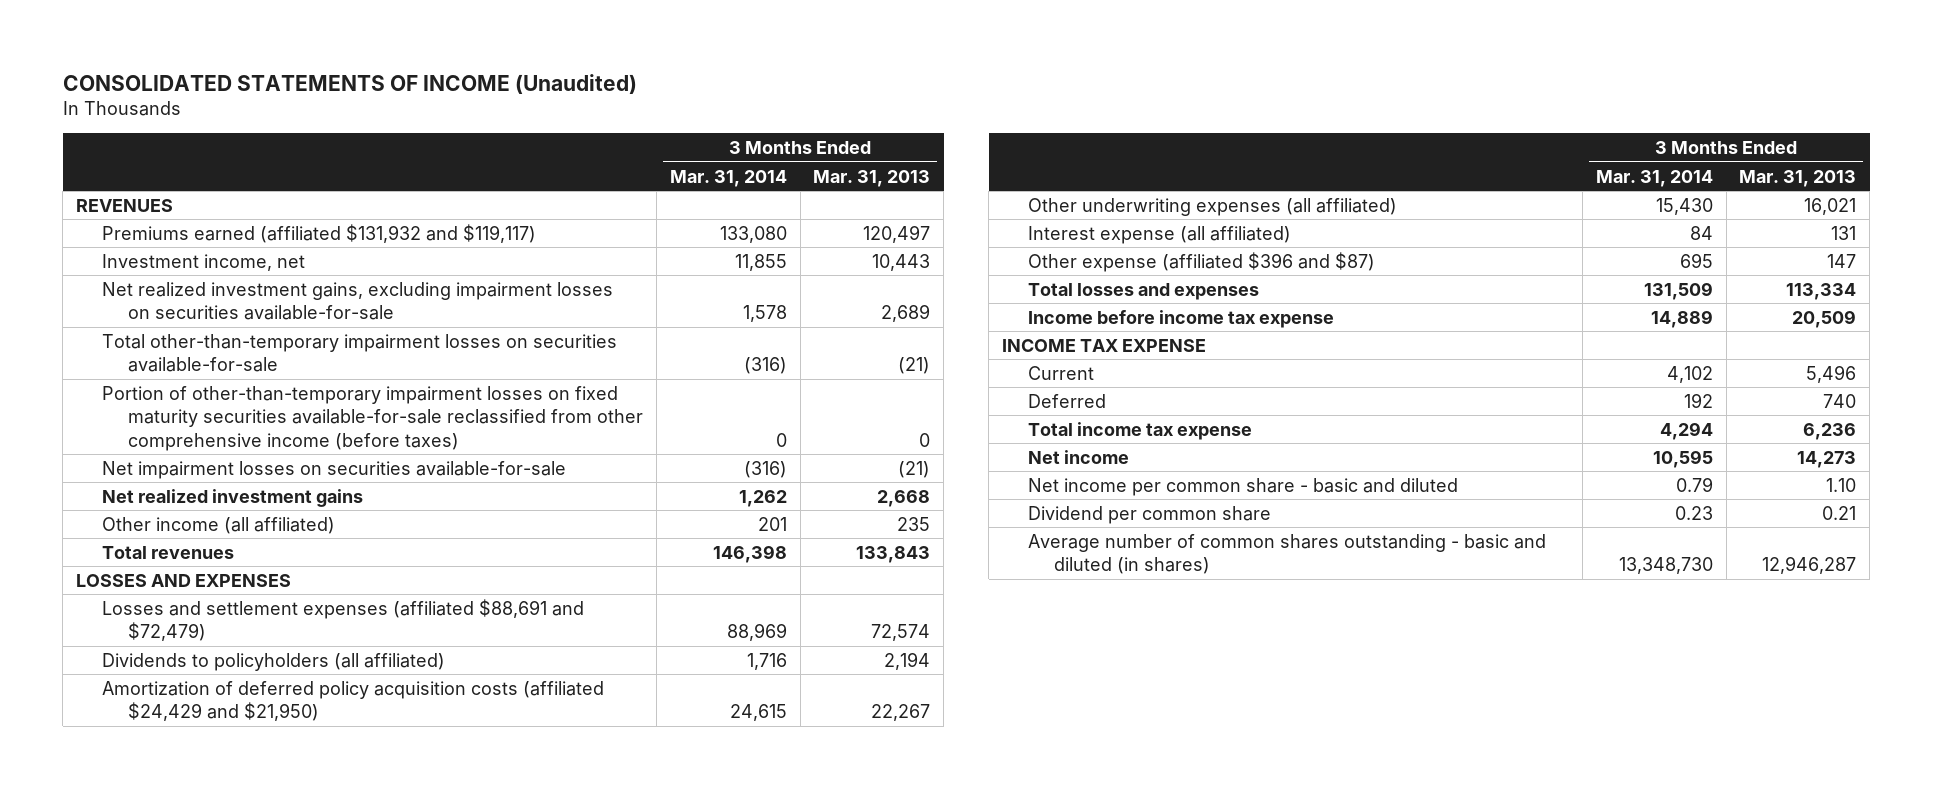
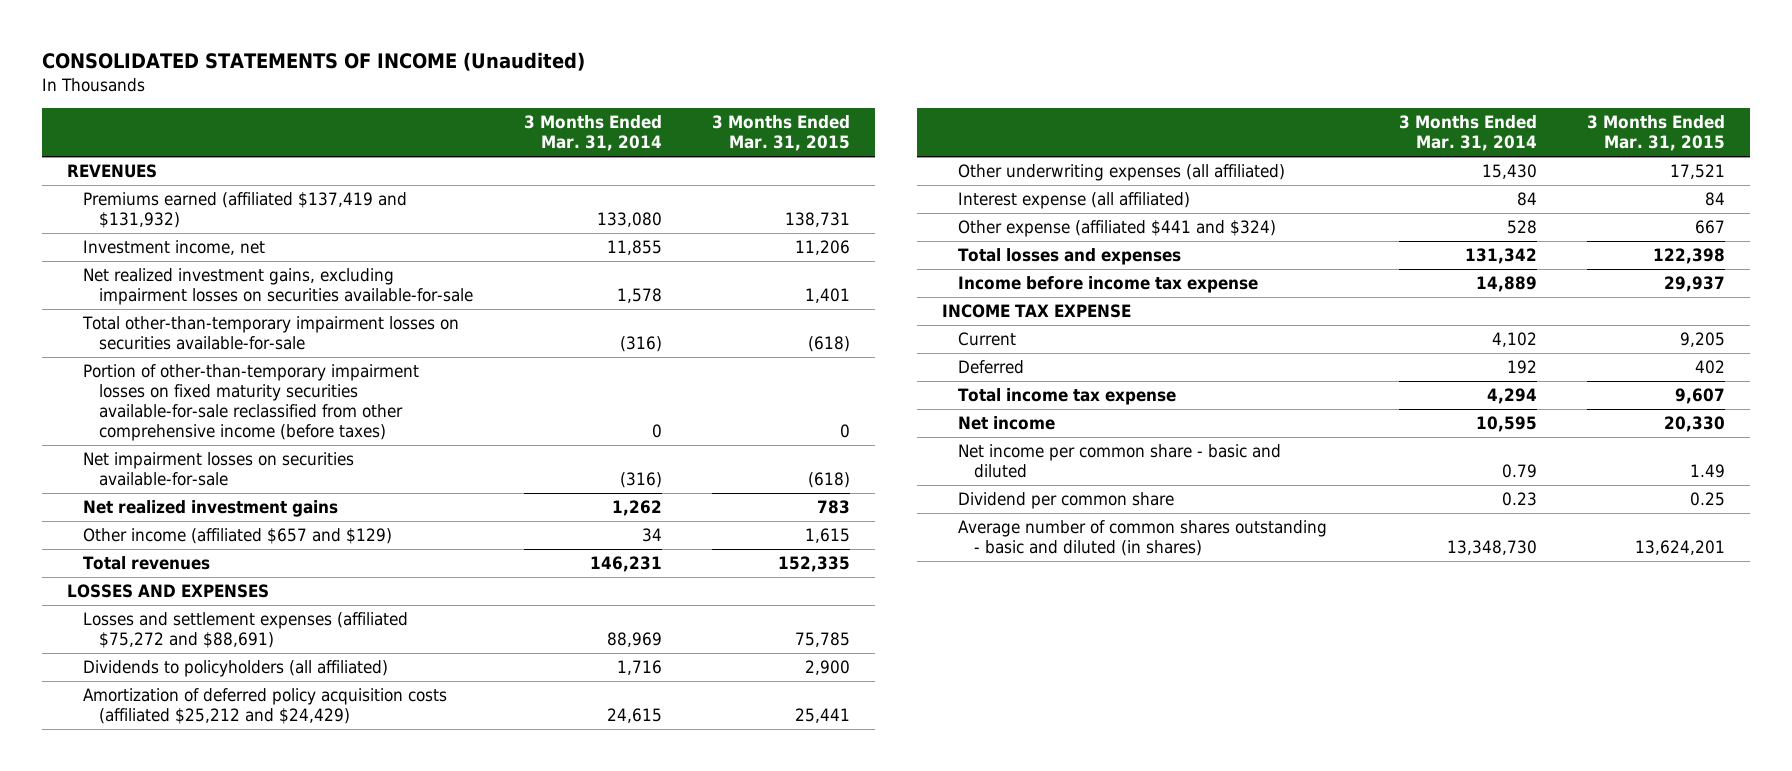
[813,169,931,187] Mar. 31, 2013 -> none
none -> [711,115,850,152] 3 Months Ended Mar. 31, 2015
[102,223,537,243] Premiums earned (affiliated $131,932 and $119,117) -> [83,192,408,229] Premiums earned (affiliated $137,419 and $131,932)
[102,516,336,534] Other income (all affiliated) -> none
none -> [83,528,393,545] Other income (affiliated $657 and $129)
[712,544,787,563] 146,398 -> [589,556,662,573] 146,231
[102,598,585,642] Losses and settlement expenses (affiliated $88,691 and $72,479) -> [83,612,409,649] Losses and settlement expenses (affiliated $75,272 and $88,691)
[102,680,605,722] Amortization of deferred policy acquisition costs (affiliated $24,429 and $21,950) -> [83,688,448,725] Amortization of deferred policy acquisition costs (affiliated $25,212 and $24,429)
[1028,251,1376,272] Other expense (affiliated $396 and $87) -> [958,220,1277,238] Other expense (affiliated $441 and $324)
[1679,252,1713,268] 695 -> [1506,220,1537,235] 528
[1643,281,1713,300] 131,509 -> [1464,248,1537,265] 131,342

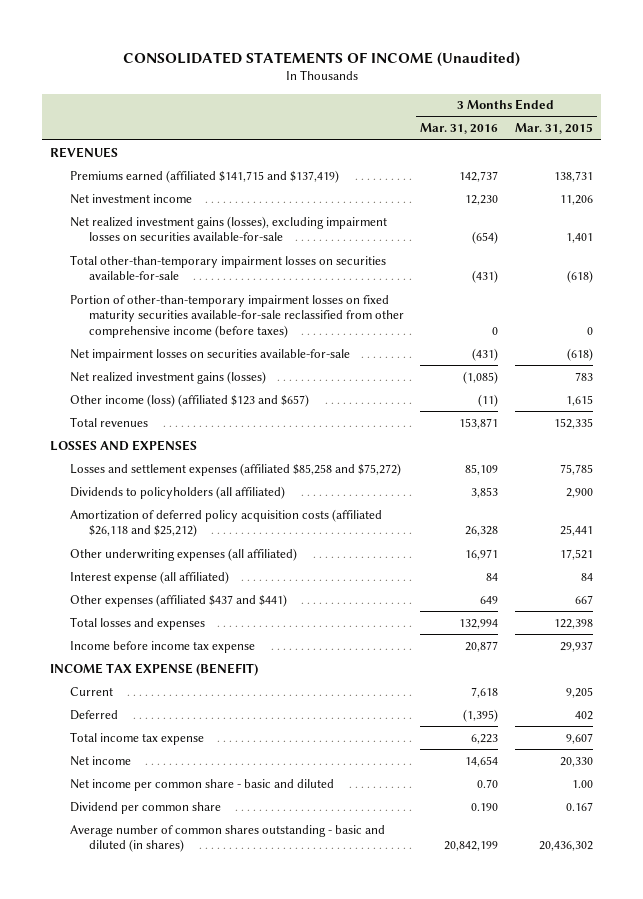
[523,115,662,152] 3 Months Ended Mar. 31, 2014 -> none
none -> [420,123,499,135] Mar. 31, 2016
[83,192,408,229] Premiums earned (affiliated $137,419 and $131,932) -> [69,169,339,183] Premiums earned (affiliated $141,715 and $137,419)
[83,240,266,256] Investment income, net -> [69,193,192,204] Net investment income
[83,268,474,306] Net realized investment gains, excluding impairment losses on securities available-for-sale -> [69,215,387,242] Net realized investment gains (losses), excluding impairment losses on securities available-for-sale
[83,500,339,518] Net realized investment gains -> [69,370,266,384] Net realized investment gains (losses)
[83,528,393,545] Other income (affiliated $657 and $129) -> [69,393,309,407] Other income (loss) (affiliated $123 and $657)
[83,612,409,649] Losses and settlement expenses (affiliated $75,272 and $88,691) -> [69,462,401,476] Losses and settlement expenses (affiliated $85,258 and $75,272)
[83,688,448,725] Amortization of deferred policy acquisition costs (affiliated $25,212 and $24,429) -> [69,508,382,538] Amortization of deferred policy acquisition costs (affiliated $26,118 and $25,212)
[958,220,1277,238] Other expense (affiliated $441 and $324) -> [69,593,287,607] Other expenses (affiliated $437 and $441)
[942,304,1132,319] INCOME TAX EXPENSE -> [50,662,259,676] INCOME TAX EXPENSE (BENEFIT)
[1690,464,1726,479] 1.49 -> [571,779,593,788] 1.00
[1690,492,1726,507] 0.25 -> [565,801,593,811] 0.167
[1635,540,1726,556] 13,624,201 -> [538,841,593,852] 20,436,302

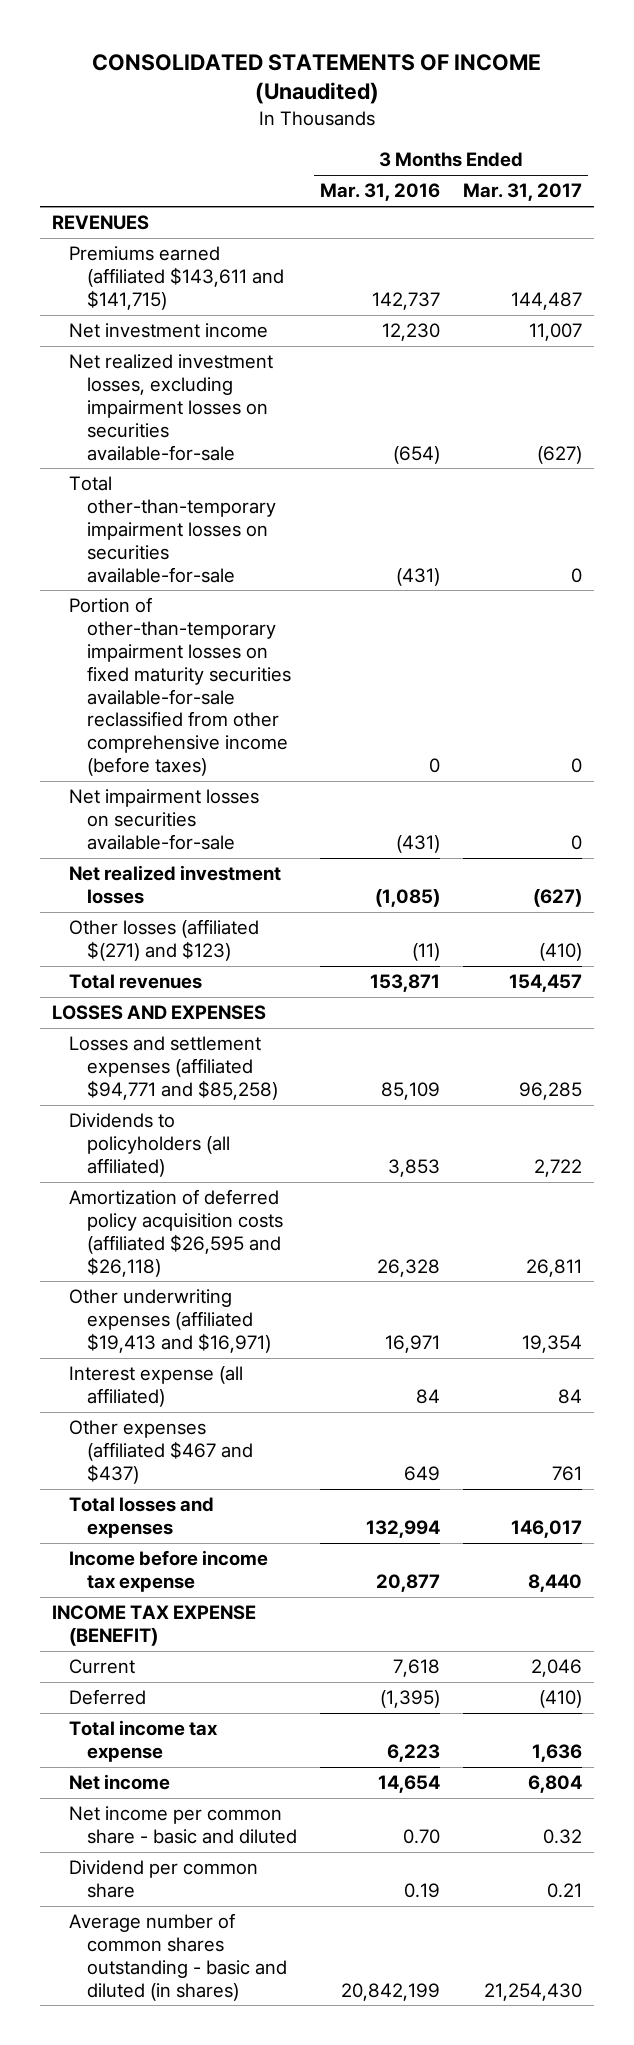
[514,123,593,135] Mar. 31, 2015 -> none
none -> [463,183,583,202] Mar. 31, 2017
[69,169,339,183] Premiums earned (affiliated $141,715 and $137,419) -> [69,246,284,310] Premiums earned (affiliated $143,611 and $141,715)
[69,215,387,242] Net realized investment gains (losses), excluding impairment losses on securities available-for-sale -> [69,354,274,461] Net realized investment losses, excluding impairment losses on securities available-for-sale
[69,370,266,384] Net realized investment gains (losses) -> [69,865,282,905] Net realized investment losses
[69,393,309,407] Other income (loss) (affiliated $123 and $657) -> [69,919,260,962] Other losses (affiliated $(271) and $123)
[69,462,401,476] Losses and settlement expenses (affiliated $85,258 and $75,272) -> [69,1036,278,1100] Losses and settlement expenses (affiliated $94,771 and $85,258)
[69,508,382,538] Amortization of deferred policy acquisition costs (affiliated $26,118 and $25,212) -> [69,1189,283,1277] Amortization of deferred policy acquisition costs (affiliated $26,595 and $26,118)
[69,547,297,561] Other underwriting expenses (all affiliated) -> [69,1289,271,1353] Other underwriting expenses (affiliated $19,413 and $16,971)
[69,593,287,607] Other expenses (affiliated $437 and $441) -> [69,1420,253,1484] Other expenses (affiliated $467 and $437)
[471,802,499,811] 0.190 -> [403,1883,440,1899] 0.19

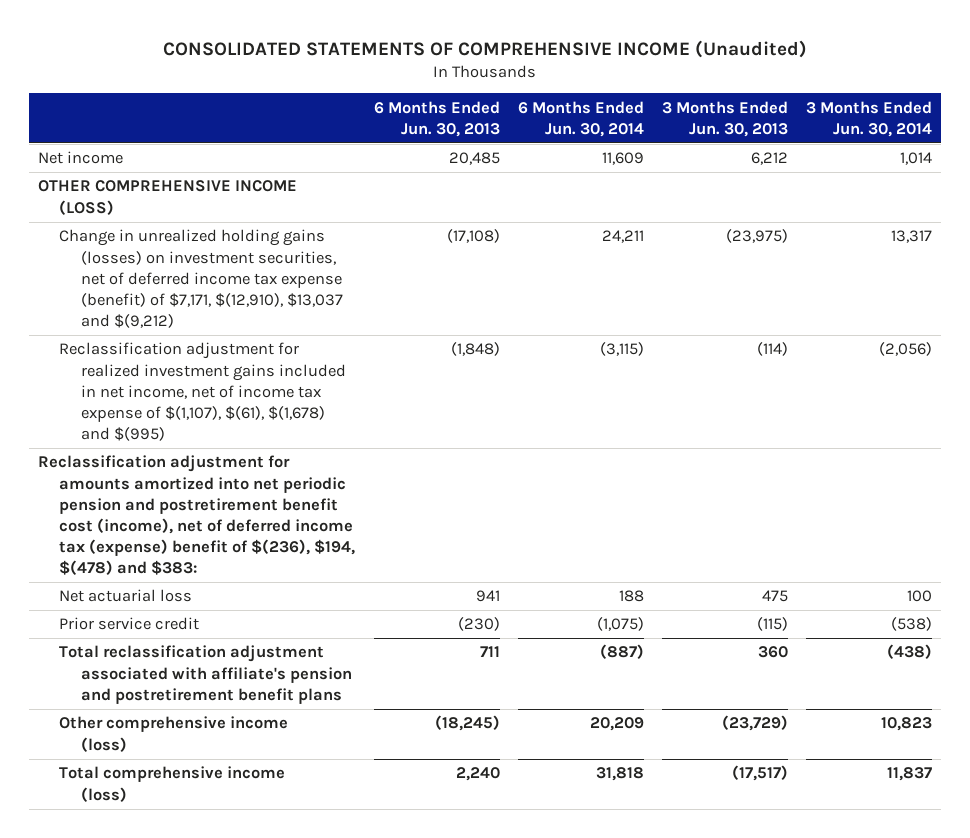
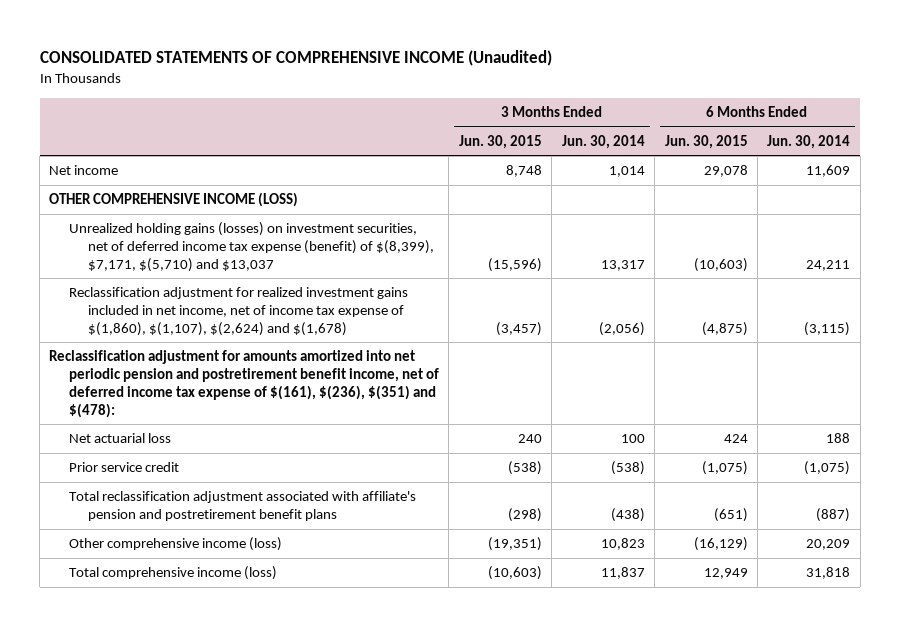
[373,100,500,137] 6 Months Ended Jun. 30, 2013 -> none
[661,100,788,137] 3 Months Ended Jun. 30, 2013 -> none
none -> [458,134,542,149] Jun. 30, 2015
none -> [664,134,748,149] Jun. 30, 2015
[59,229,343,329] Change in unrealized holding gains (losses) on investment securities, net of deferred income tax expense (benefit) of $7,171, $(12,910), $13,037 and $(9,212) -> [68,222,435,272] Unrealized holding gains (losses) on investment securities, net of deferred income tax expense (benefit) of $(8,399), $7,171, $(5,710) and $13,037
[59,342,346,442] Reclassification adjustment for realized investment gains included in net income, net of income tax expense of $(1,107), $(61), $(1,678) and $(995) -> [68,287,408,336] Reclassification adjustment for realized investment gains included in net income, net of income tax expense of $(1,860), $(1,107), $(2,624) and $(1,678)
[38,455,356,576] Reclassification adjustment for amounts amortized into net periodic pension and postretirement benefit cost (income), net of deferred income tax (expense) benefit of $(236), $194, $(478) and $383: -> [49,350,439,418] Reclassification adjustment for amounts amortized into net periodic pension and postretirement benefit income, net of deferred income tax expense of $(161), $(236), $(351) and $(478):

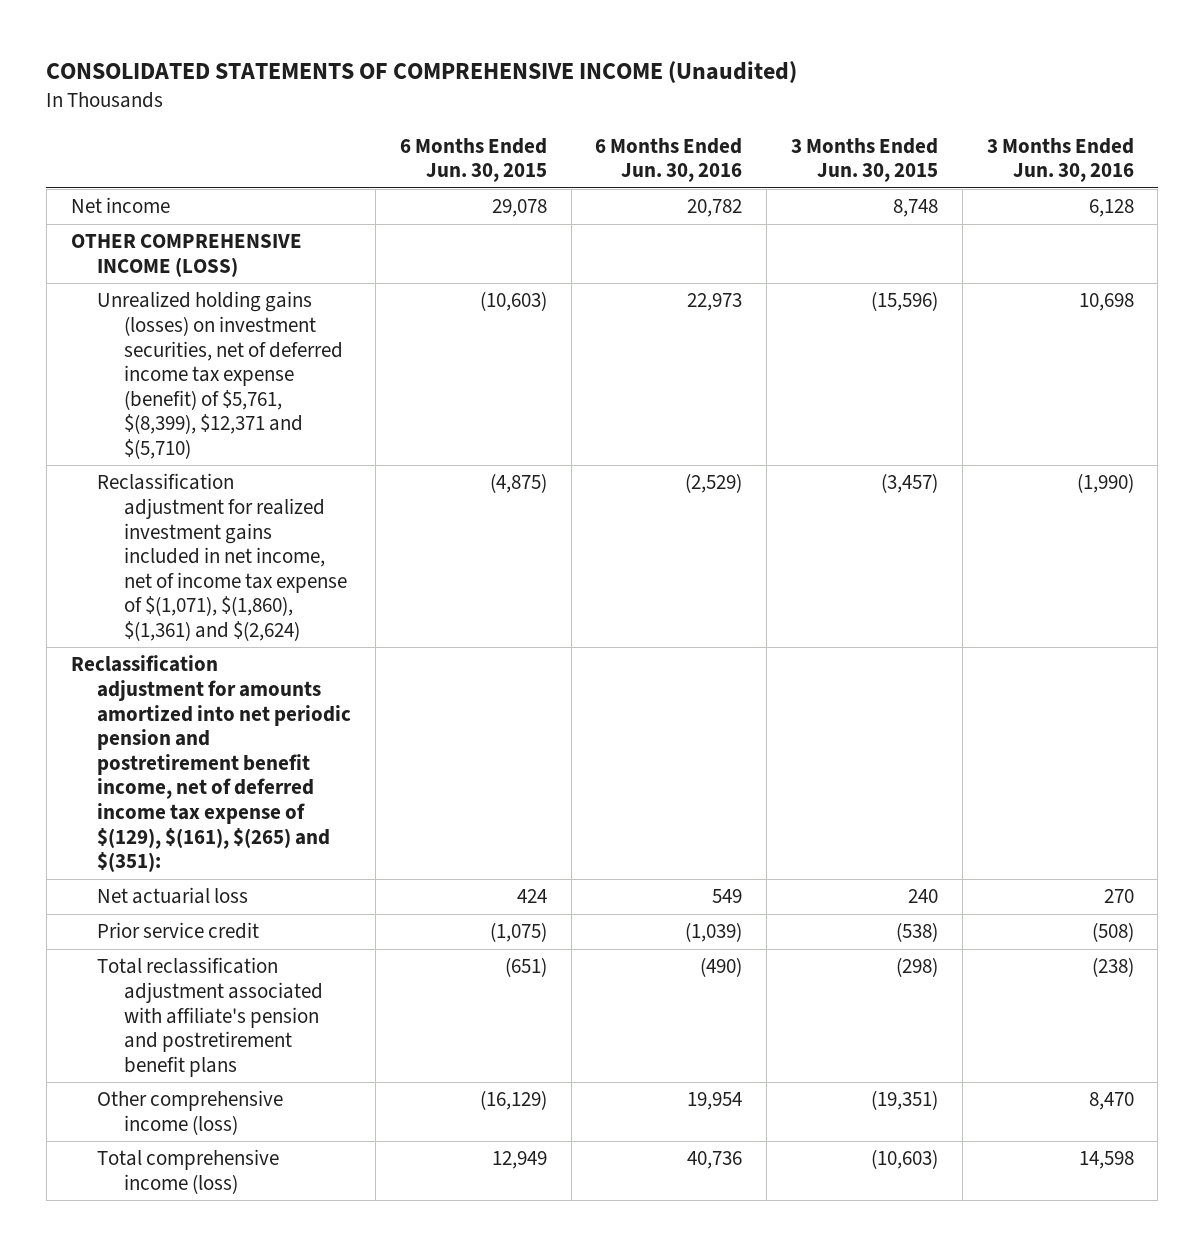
[561,134,645,149] Jun. 30, 2014 -> none
[767,134,851,149] Jun. 30, 2014 -> none
none -> [595,137,743,183] 6 Months Ended Jun. 30, 2016
none -> [986,137,1134,183] 3 Months Ended Jun. 30, 2016
[68,222,435,272] Unrealized holding gains (losses) on investment securities, net of deferred income tax expense (benefit) of $(8,399), $7,171, $(5,710) and $13,037 -> [97,291,344,460] Unrealized holding gains (losses) on investment securities, net of deferred income tax expense (benefit) of $5,761, $(8,399), $12,371 and $(5,710)
[68,287,408,336] Reclassification adjustment for realized investment gains included in net income, net of income tax expense of $(1,860), $(1,107), $(2,624) and $(1,678) -> [97,473,348,642] Reclassification adjustment for realized investment gains included in net income, net of income tax expense of $(1,071), $(1,860), $(1,361) and $(2,624)
[49,350,439,418] Reclassification adjustment for amounts amortized into net periodic pension and postretirement benefit income, net of deferred income tax expense of $(161), $(236), $(351) and $(478): -> [70,655,352,873] Reclassification adjustment for amounts amortized into net periodic pension and postretirement benefit income, net of deferred income tax expense of $(129), $(161), $(265) and $(351):

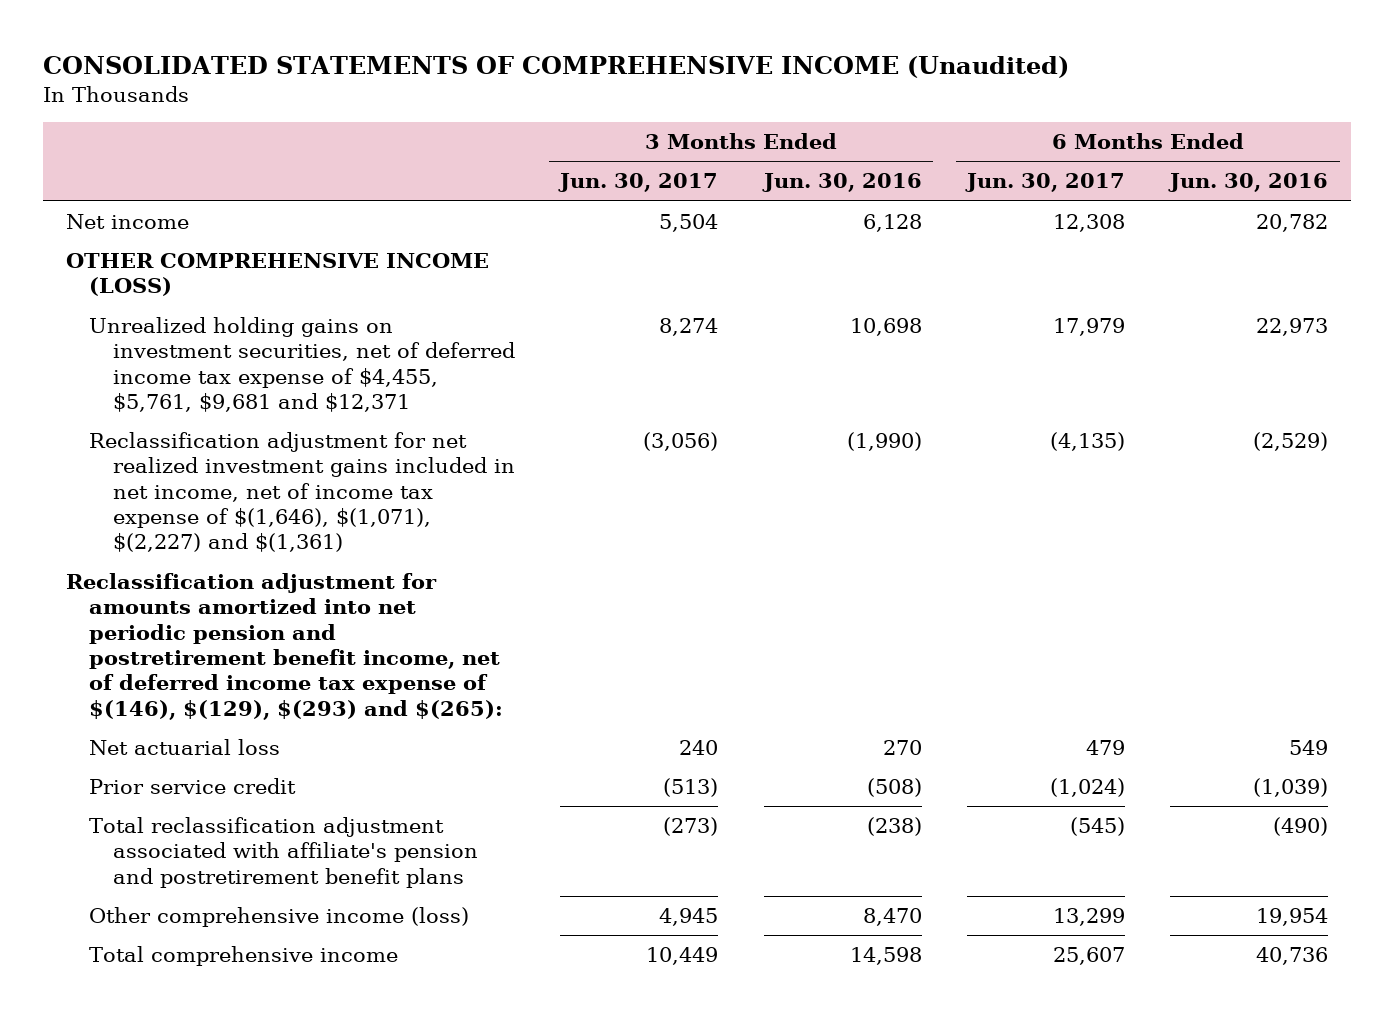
[399,137,547,183] 6 Months Ended Jun. 30, 2015 -> none
[791,137,939,183] 3 Months Ended Jun. 30, 2015 -> none
none -> [558,173,719,193] Jun. 30, 2017
none -> [964,173,1125,193] Jun. 30, 2017
[97,291,344,460] Unrealized holding gains (losses) on investment securities, net of deferred income tax expense (benefit) of $5,761, $(8,399), $12,371 and $(5,710) -> [89,317,515,412] Unrealized holding gains on investment securities, net of deferred income tax expense of $4,455, $5,761, $9,681 and $12,371
[97,473,348,642] Reclassification adjustment for realized investment gains included in net income, net of income tax expense of $(1,071), $(1,860), $(1,361) and $(2,624) -> [89,432,515,553] Reclassification adjustment for net realized investment gains included in net income, net of income tax expense of $(1,646), $(1,071), $(2,227) and $(1,361)
[70,655,352,873] Reclassification adjustment for amounts amortized into net periodic pension and postretirement benefit income, net of deferred income tax expense of $(129), $(161), $(265) and $(351): -> [65,573,504,720] Reclassification adjustment for amounts amortized into net periodic pension and postretirement benefit income, net of deferred income tax expense of $(146), $(129), $(293) and $(265):
[97,1149,280,1194] Total comprehensive income (loss) -> [89,946,399,967] Total comprehensive income

